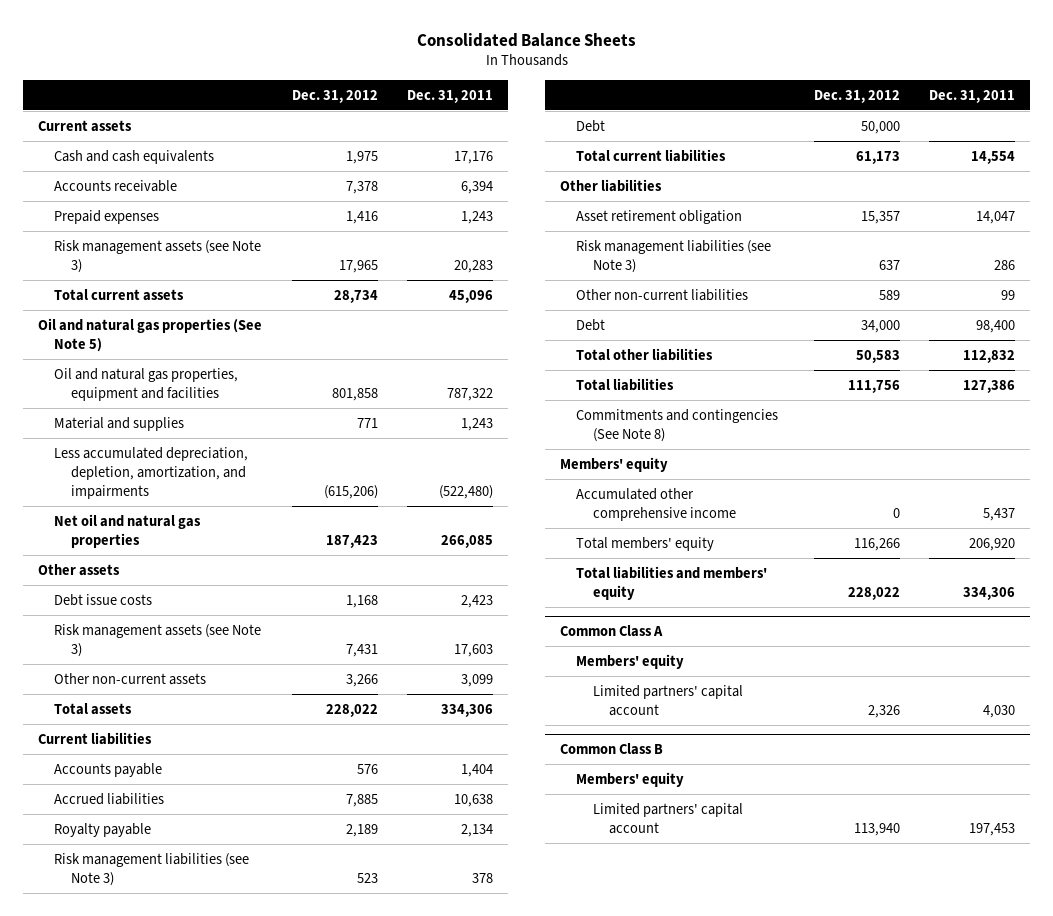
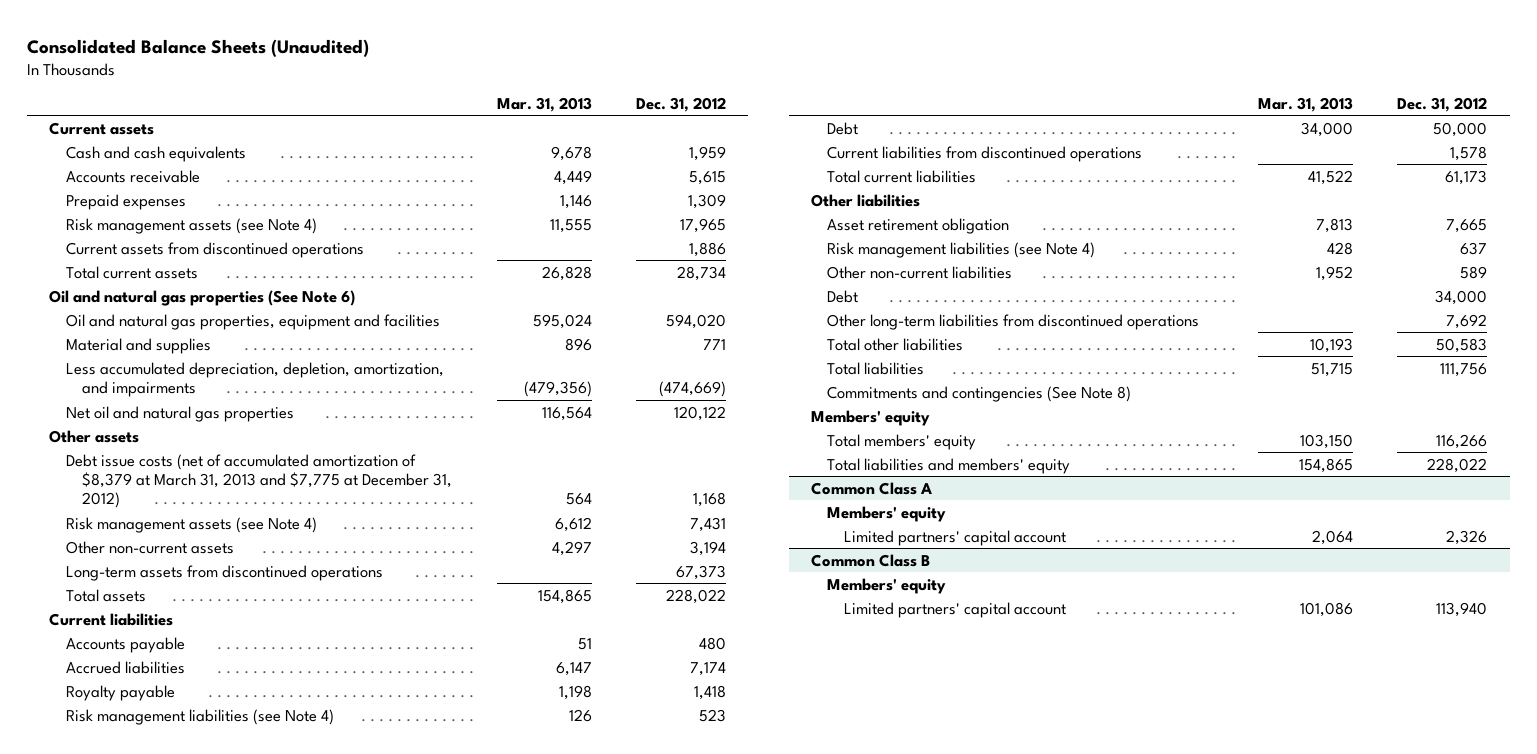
[416,32,636,47] Consolidated Balance Sheets -> [27,38,370,57] Consolidated Balance Sheets (Unaudited)
[407,89,494,103] Dec. 31, 2011 -> none
none -> [496,96,592,112] Mar. 31, 2013
[345,150,378,164] 1,975 -> [688,145,726,161] 1,959
[345,180,378,194] 7,378 -> [688,170,726,185] 5,615
[345,210,378,224] 1,416 -> [687,193,726,209] 1,309
[54,239,262,273] Risk management assets (see Note 3) -> [65,217,317,234] Risk management assets (see Note 4)
none -> [65,241,364,258] Current assets from discontinued operations
[37,317,262,352] Oil and natural gas properties (See Note 5) -> [49,289,356,306] Oil and natural gas properties (See Note 6)
[331,387,378,401] 801,858 -> [665,313,726,329] 594,020
[323,484,378,499] (615,206) -> [658,380,726,397] (474,669)
[325,534,378,548] 187,423 -> [673,405,726,421] 120,122
[54,593,153,606] Debt issue costs -> [65,453,453,508] Debt issue costs (net of accumulated amortization of $8,379 at March 31, 2013 and $7,775 at December 31, 2012)
[54,623,262,657] Risk management assets (see Note 3) -> [65,516,317,533] Risk management assets (see Note 4)
[345,673,378,687] 3,266 -> [689,540,726,556] 3,194
none -> [65,564,383,581] Long-term assets from discontinued operations
[356,763,378,774] 576 -> [698,636,726,650] 480
[345,793,378,807] 7,885 -> [689,661,726,676] 7,174
[345,823,378,837] 2,189 -> [693,684,726,700] 1,418
[54,852,250,886] Risk management liabilities (see Note 3) -> [65,708,334,725] Risk management liabilities (see Note 4)
none -> [827,145,1143,162] Current liabilities from discontinued operations
[860,210,900,224] 15,357 -> [1446,218,1488,233] 7,665
[576,239,772,273] Risk management liabilities (see Note 3) -> [827,241,1096,258] Risk management liabilities (see Note 4)
none -> [827,313,1200,330] Other long-term liabilities from discontinued operations
[576,487,736,521] Accumulated other comprehensive income -> none

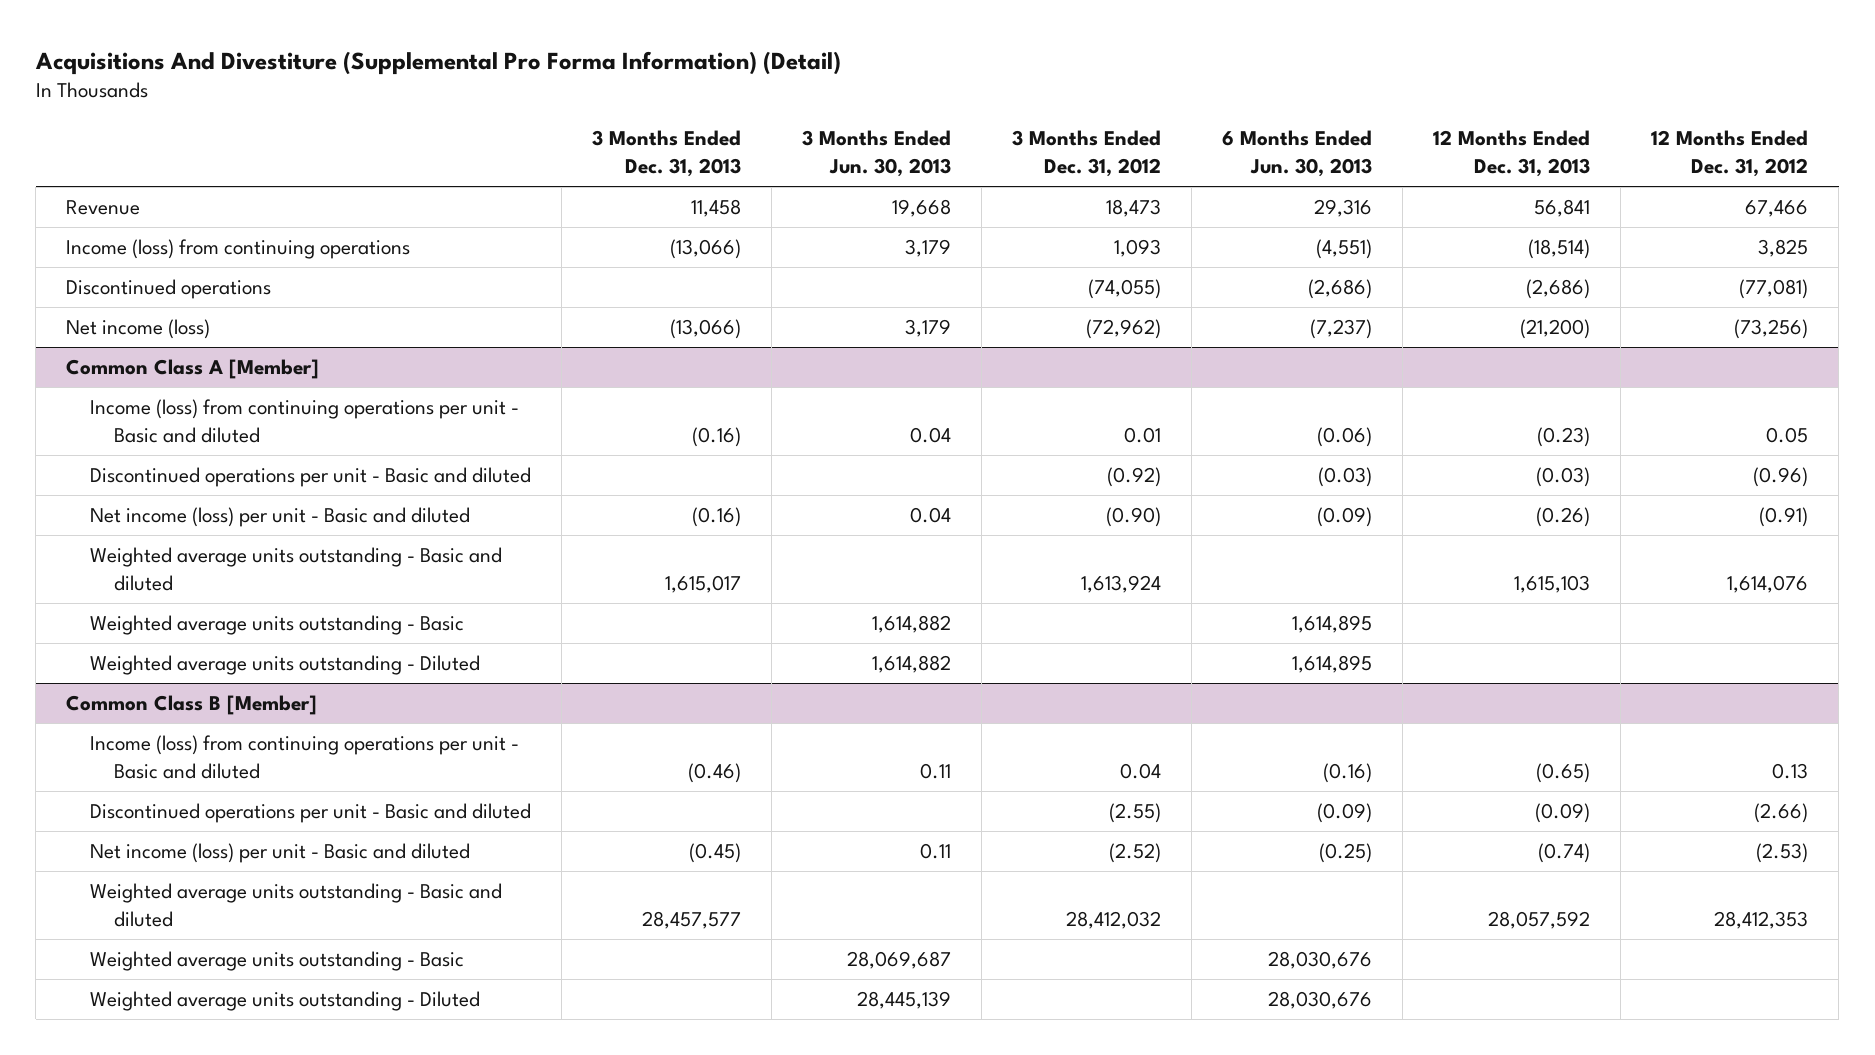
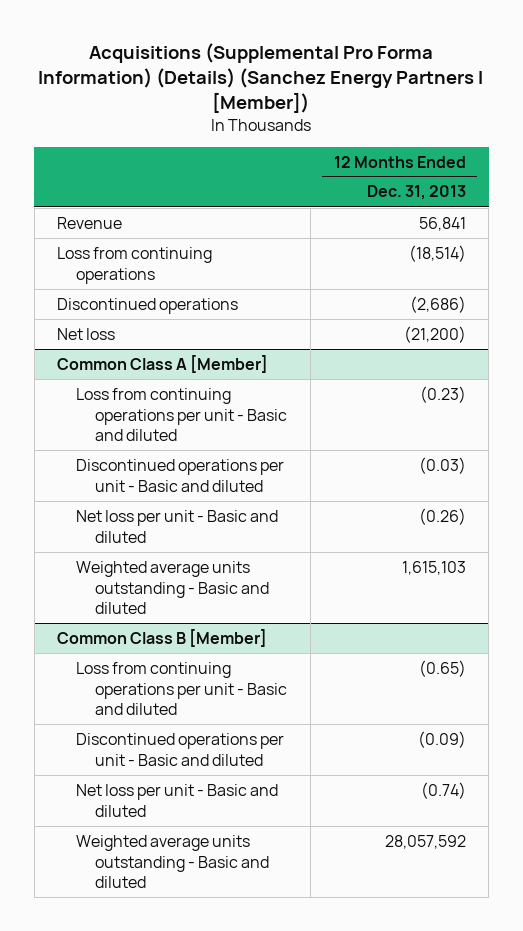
[34,50,841,75] Acquisitions And Divestiture (Supplemental Pro Forma Information) (Detail) -> [38,43,484,114] Acquisitions (Supplemental Pro Forma Information) (Details) (Sanchez Energy Partners I [Member])
[592,130,742,177] 3 Months Ended Dec. 31, 2013 -> none
[802,130,952,177] 3 Months Ended Jun. 30, 2013 -> none
[1012,130,1162,177] 3 Months Ended Dec. 31, 2012 -> none
[1222,130,1373,177] 6 Months Ended Jun. 30, 2013 -> none
[1651,130,1809,177] 12 Months Ended Dec. 31, 2012 -> none
[66,239,411,260] Income (loss) from continuing operations -> [57,246,213,284] Loss from continuing operations
[66,319,211,340] Net income (loss) -> [57,327,116,340] Net loss
[89,399,519,443] Income (loss) from continuing operations per unit - Basic and diluted -> [76,387,288,442] Loss from continuing operations per unit - Basic and diluted
[89,507,470,528] Net income (loss) per unit - Basic and diluted -> [76,509,279,543] Net loss per unit - Basic and diluted
[89,615,464,636] Weighted average units outstanding - Basic -> none
[89,655,480,676] Weighted average units outstanding - Diluted -> none
[89,735,519,779] Income (loss) from continuing operations per unit - Basic and diluted -> [76,661,288,716] Loss from continuing operations per unit - Basic and diluted
[89,843,470,864] Net income (loss) per unit - Basic and diluted -> [76,783,279,817] Net loss per unit - Basic and diluted
[89,951,464,972] Weighted average units outstanding - Basic -> none
[89,991,480,1012] Weighted average units outstanding - Diluted -> none

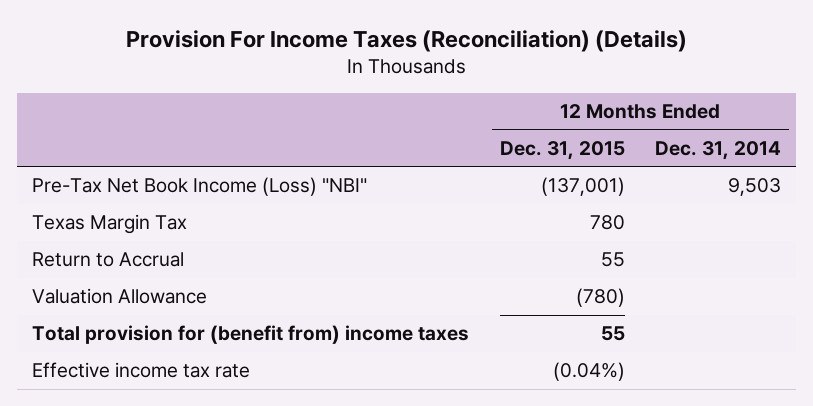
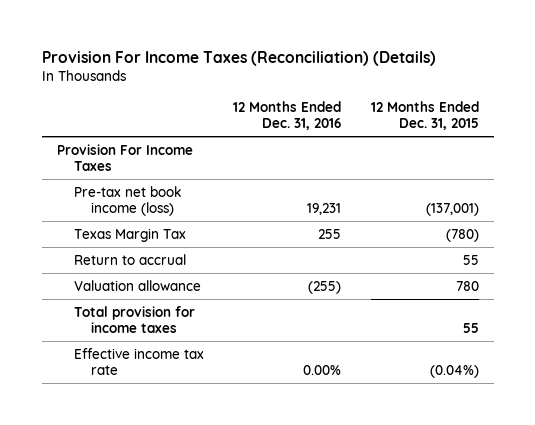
[655,140,782,160] Dec. 31, 2014 -> none
none -> [233,100,342,130] 12 Months Ended Dec. 31, 2016
none -> [56,143,193,171] Provision For Income Taxes
[32,177,368,197] Pre-Tax Net Book Income (Loss) "NBI" -> [73,185,182,216] Pre-tax net book income (loss)
[589,215,625,231] 780 -> [445,228,479,242] (780)
[32,252,185,268] Return to Accrual -> [73,253,186,265] Return to accrual
[32,288,208,305] Valuation Allowance -> [73,279,201,291] Valuation allowance
[575,288,625,308] (780) -> [455,280,479,291] 780
[32,325,470,345] Total provision for (benefit from) income taxes -> [73,305,195,333] Total provision for income taxes

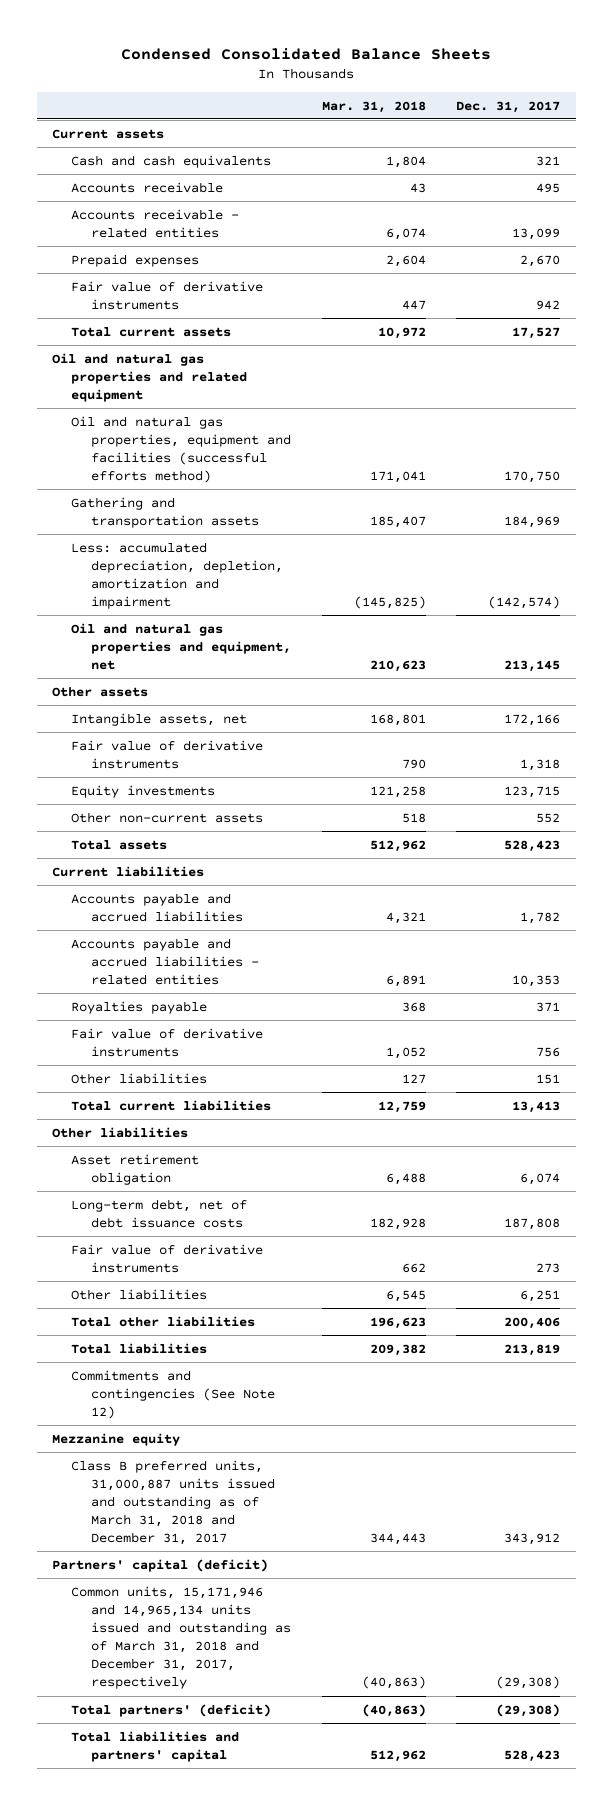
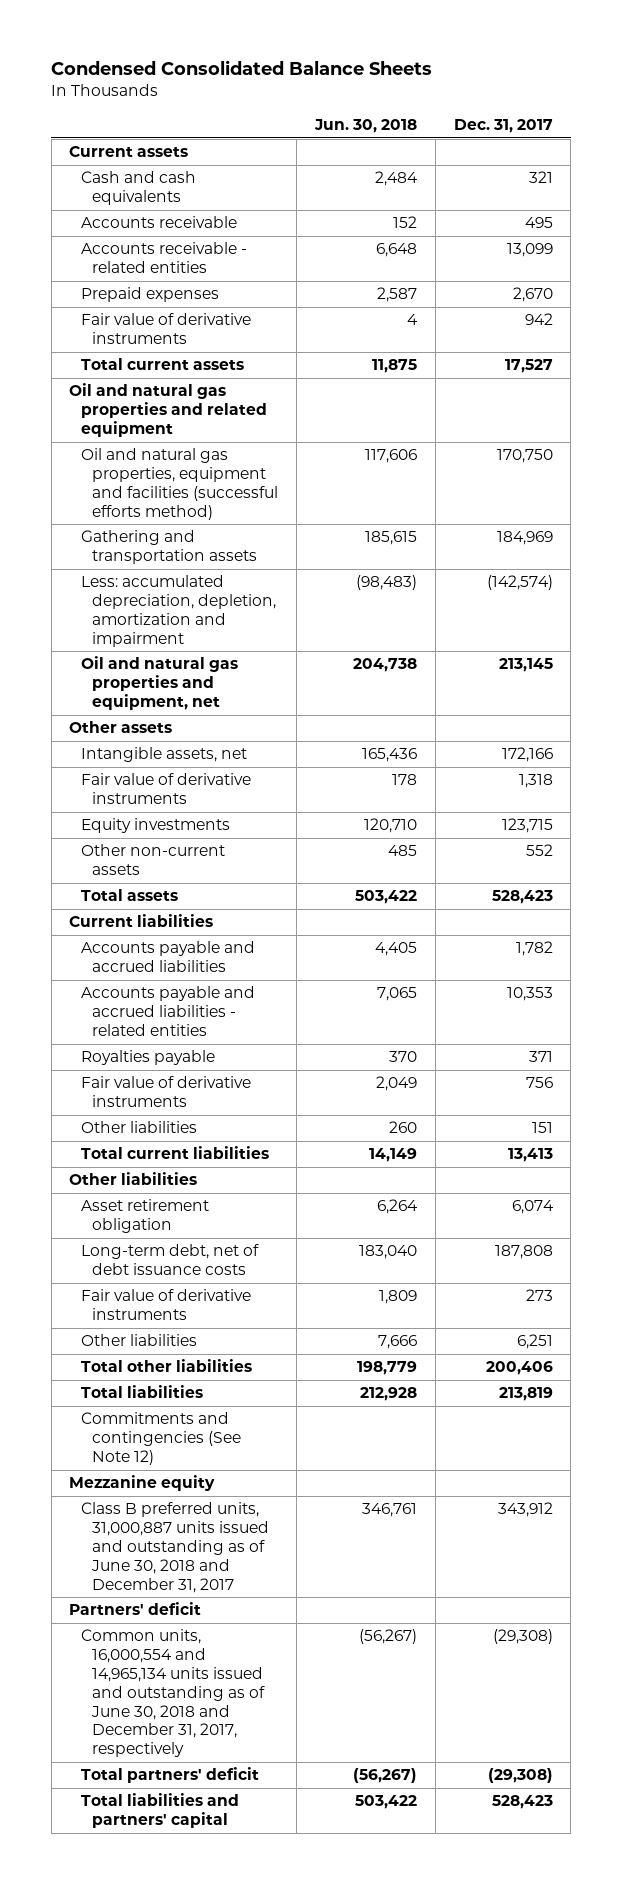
[321,100,426,113] Mar. 31, 2018 -> none
none -> [313,119,417,134] Jun. 30, 2018
[71,1459,275,1546] Class B preferred units, 31,000,887 units issued and outstanding as of March 31, 2018 and December 31, 2017 -> [80,1502,270,1593] Class B preferred units, 31,000,887 units issued and outstanding as of June 30, 2018 and December 31, 2017
[51,1558,268,1572] Partners' capital (deficit) -> [69,1602,202,1616] Partners' deficit
[71,1585,291,1690] Common units, 15,171,946 and 14,965,134 units issued and outstanding as of March 31, 2018 and December 31, 2017, respectively -> [80,1629,266,1758] Common units, 16,000,554 and 14,965,134 units issued and outstanding as of June 30, 2018 and December 31, 2017, respectively
[71,1703,272,1717] Total partners' (deficit) -> [80,1767,259,1784] Total partners' deficit

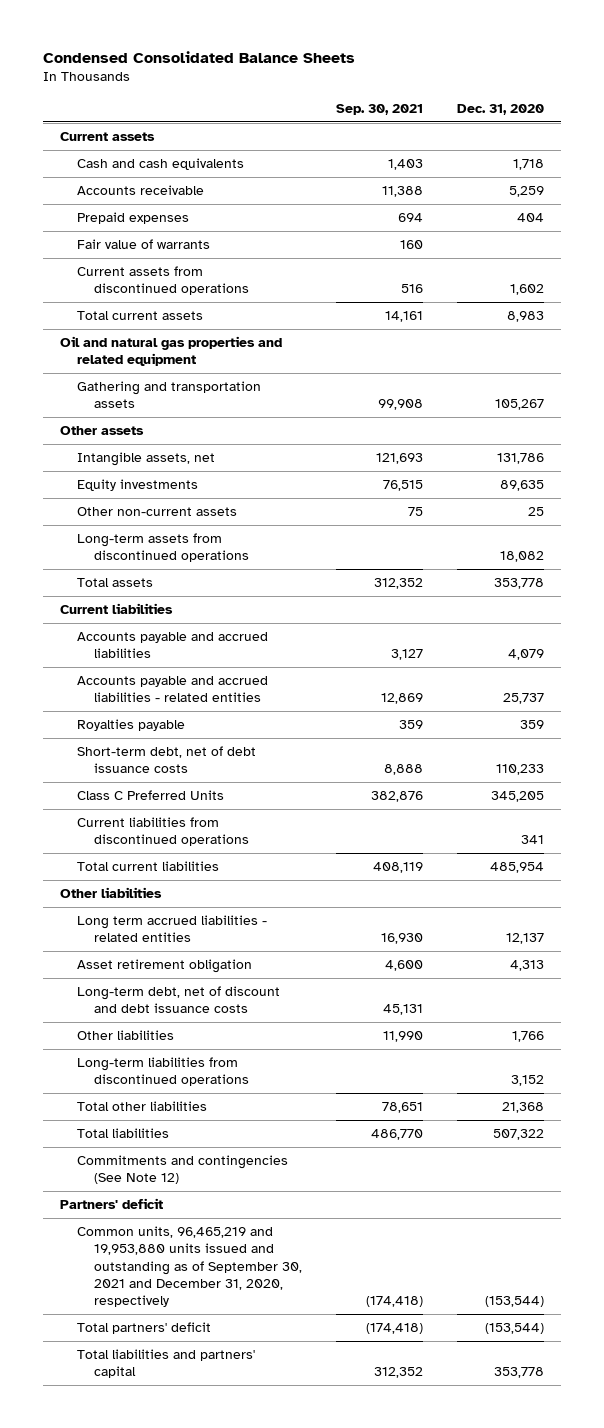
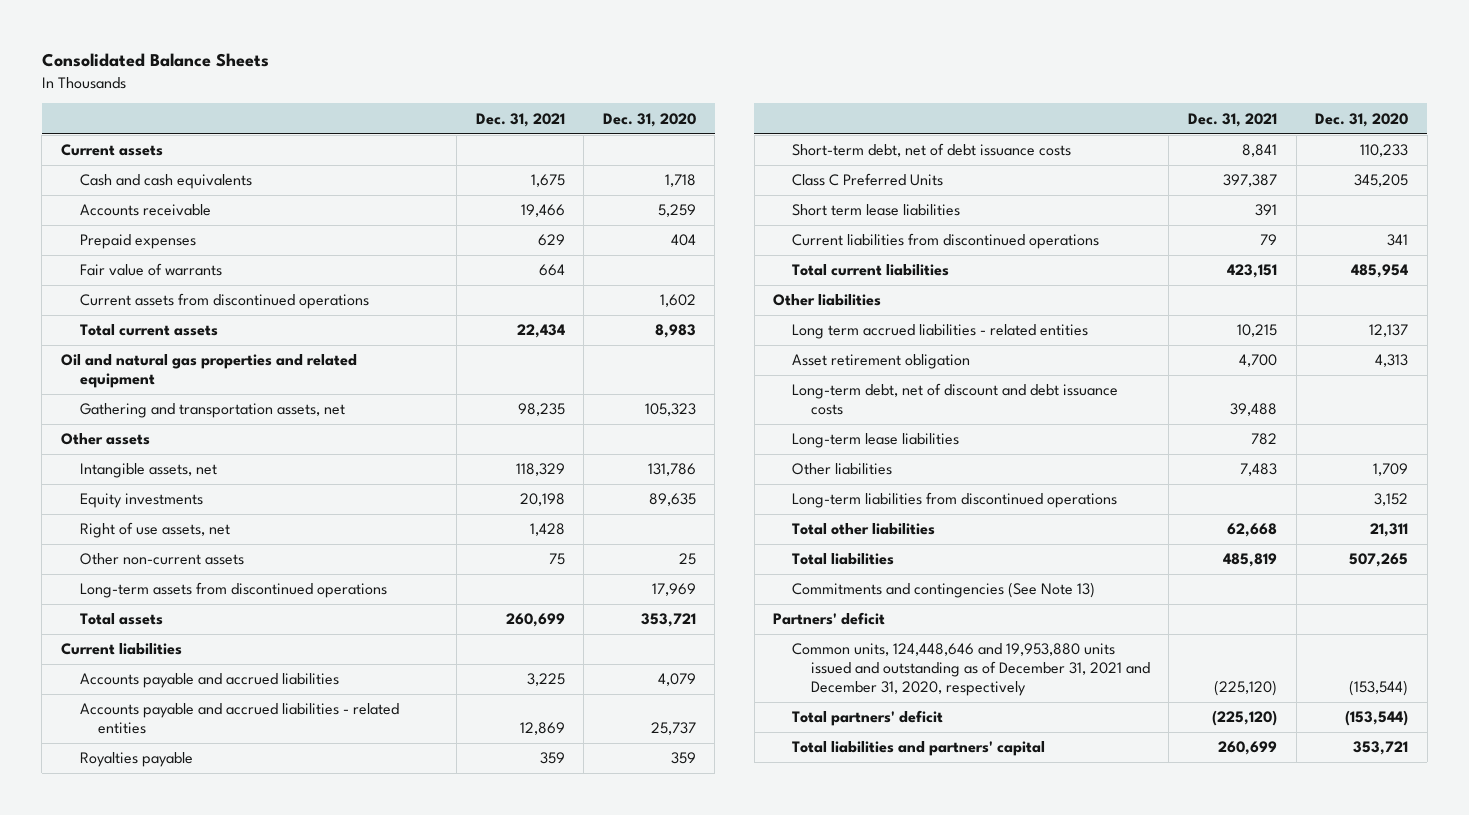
[42,51,355,64] Condensed Consolidated Balance Sheets -> [41,53,269,68] Consolidated Balance Sheets
[336,103,424,115] Sep. 30, 2021 -> none
none -> [475,112,565,127] Dec. 31, 2021
[76,381,261,409] Gathering and transportation assets -> [79,403,345,419] Gathering and transportation assets, net
[495,399,545,411] 105,267 -> [644,403,696,417] 105,323
none -> [79,522,230,539] Right of use assets, net
[500,551,545,563] 18,082 -> [651,583,696,597] 17,969
[494,578,545,590] 353,778 -> [640,613,696,628] 353,721
none -> [792,204,961,217] Short term lease liabilities
none -> [792,433,960,449] Long-term lease liabilities
[512,1031,545,1043] 1,766 -> [1373,463,1409,477] 1,709
[502,1102,545,1114] 21,368 -> [1370,523,1409,538] 21,311
[493,1129,545,1141] 507,322 -> [1349,553,1409,568] 507,265
[76,1155,288,1185] Commitments and contingencies (See Note 12) -> [792,582,1096,599] Commitments and contingencies (See Note 13)
[76,1226,302,1308] Common units, 96,465,219 and 19,953,880 units issued and outstanding as of September 30, 2021 and December 31, 2020, respectively -> [792,643,1150,696] Common units, 124,448,646 and 19,953,880 units issued and outstanding as of December 31, 2021 and December 31, 2020, respectively
[494,1367,545,1379] 353,778 -> [1353,741,1409,756] 353,721

